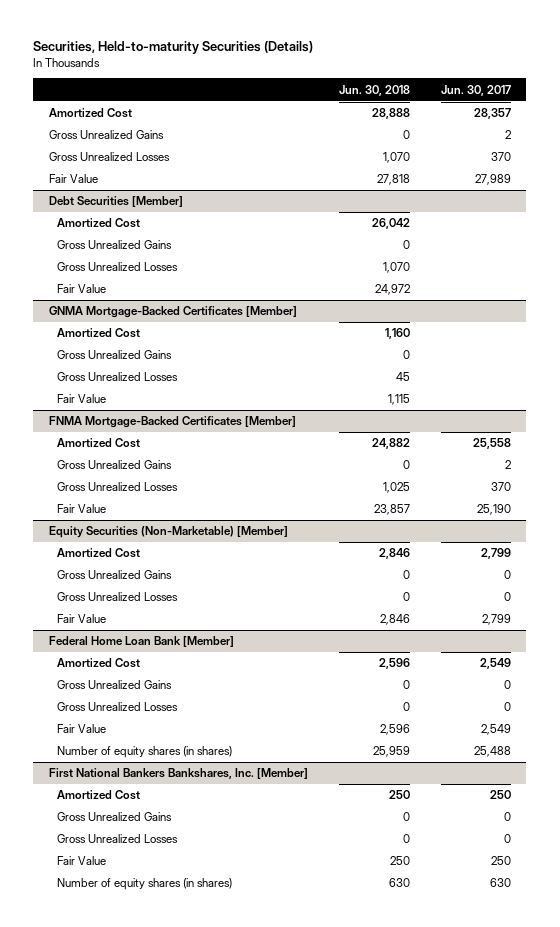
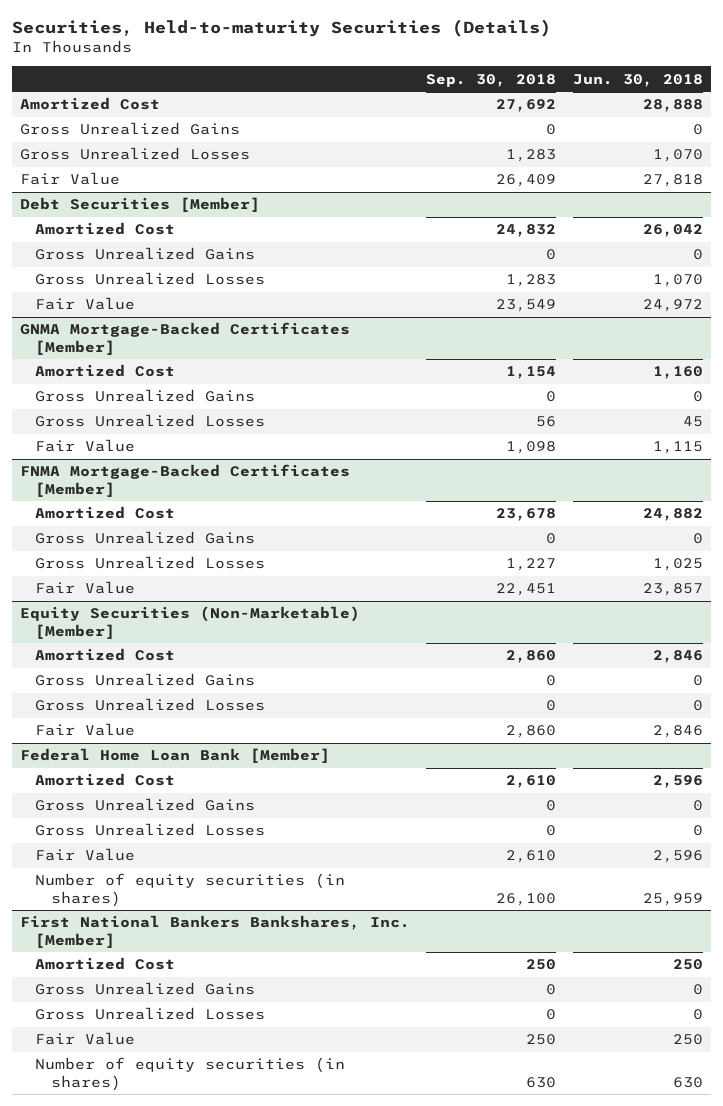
[440,84,511,96] Jun. 30, 2017 -> none
none -> [426,73,557,87] Sep. 30, 2018
[56,746,232,759] Number of equity shares (in shares) -> [35,873,346,907] Number of equity securities (in shares)
[56,878,232,891] Number of equity shares (in shares) -> [35,1057,346,1091] Number of equity securities (in shares)

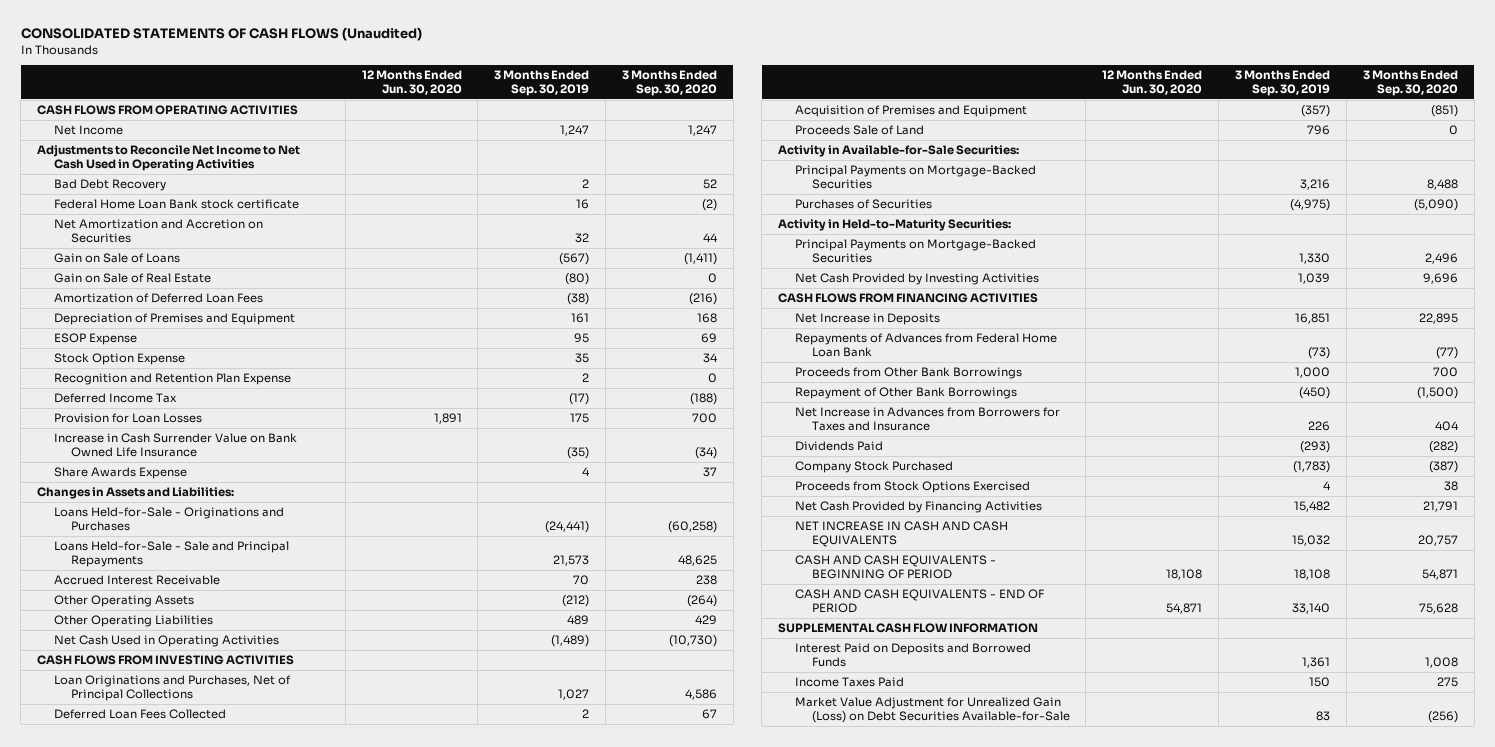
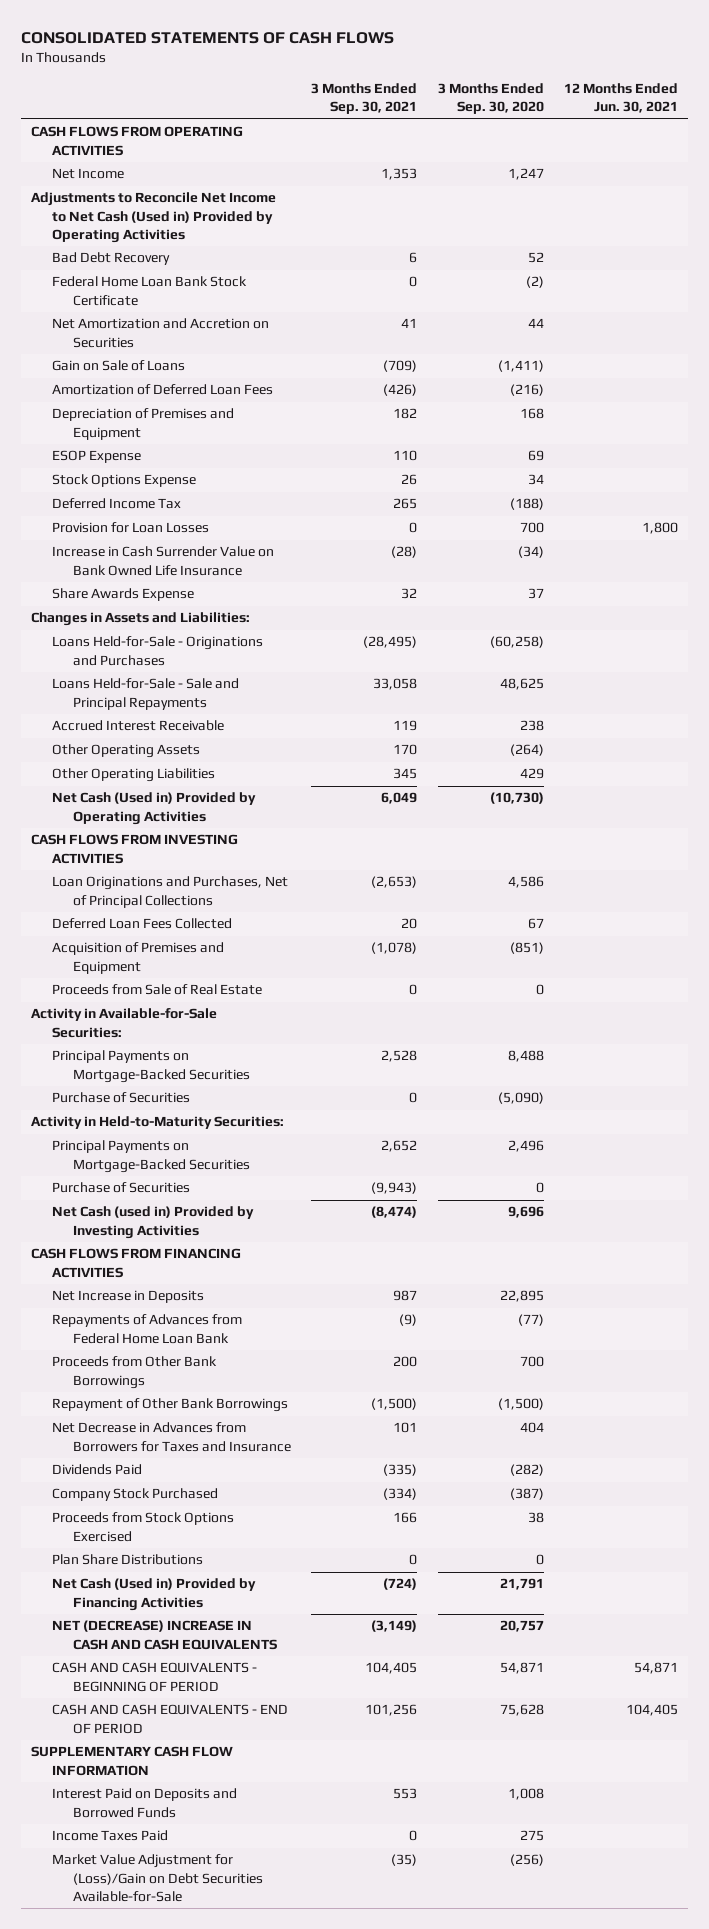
[20,27,422,42] CONSOLIDATED STATEMENTS OF CASH FLOWS (Unaudited) -> [21,32,395,45] CONSOLIDATED STATEMENTS OF CASH FLOWS
[361,69,462,95] 12 Months Ended Jun. 30, 2020 -> none
[494,69,590,96] 3 Months Ended Sep. 30, 2019 -> none
none -> [311,83,418,115] 3 Months Ended Sep. 30, 2021
none -> [563,83,678,114] 12 Months Ended Jun. 30, 2021
[37,145,301,172] Adjustments to Reconcile Net Income to Net Cash Used in Operating Activities -> [31,192,277,243] Adjustments to Reconcile Net Income to Net Cash (Used in) Provided by Operating Activities
[53,199,299,210] Federal Home Loan Bank stock certificate -> [52,276,248,306] Federal Home Loan Bank Stock Certificate
[53,273,211,284] Gain on Sale of Real Estate -> none
[53,373,291,386] Recognition and Retention Plan Expense -> none
[53,353,185,366] Stock Option Expense -> [52,474,197,488] Stock Options Expense
[53,635,279,648] Net Cash Used in Operating Activities -> [52,792,257,825] Net Cash (Used in) Provided by Operating Activities
[794,125,924,136] Proceeds Sale of Land -> none
none -> [52,984,263,996] Proceeds from Sale of Real Estate
[794,199,932,210] Purchases of Securities -> [52,1092,191,1104] Purchase of Securities
none -> [52,1182,191,1194] Purchase of Securities
[794,273,1039,286] Net Cash Provided by Investing Activities -> [52,1206,255,1239] Net Cash (used in) Provided by Investing Activities
[794,407,1060,432] Net Increase in Advances from Borrowers for Taxes and Insurance -> [52,1422,292,1452] Net Decrease in Advances from Borrowers for Taxes and Insurance
none -> [52,1554,204,1566] Plan Share Distributions
[794,501,1042,514] Net Cash Provided by Financing Activities -> [52,1578,257,1611] Net Cash (Used in) Provided by Financing Activities
[794,521,1008,548] NET INCREASE IN CASH AND CASH EQUIVALENTS -> [52,1620,278,1650] NET (DECREASE) INCREASE IN CASH AND CASH EQUIVALENTS
[777,623,1038,634] SUPPLEMENTAL CASH FLOW INFORMATION -> [31,1746,234,1776] SUPPLEMENTARY CASH FLOW INFORMATION
[794,697,1070,724] Market Value Adjustment for Unrealized Gain (Loss) on Debt Securities Available-for-Sale -> [52,1854,264,1902] Market Value Adjustment for (Loss)/Gain on Debt Securities Available-for-Sale

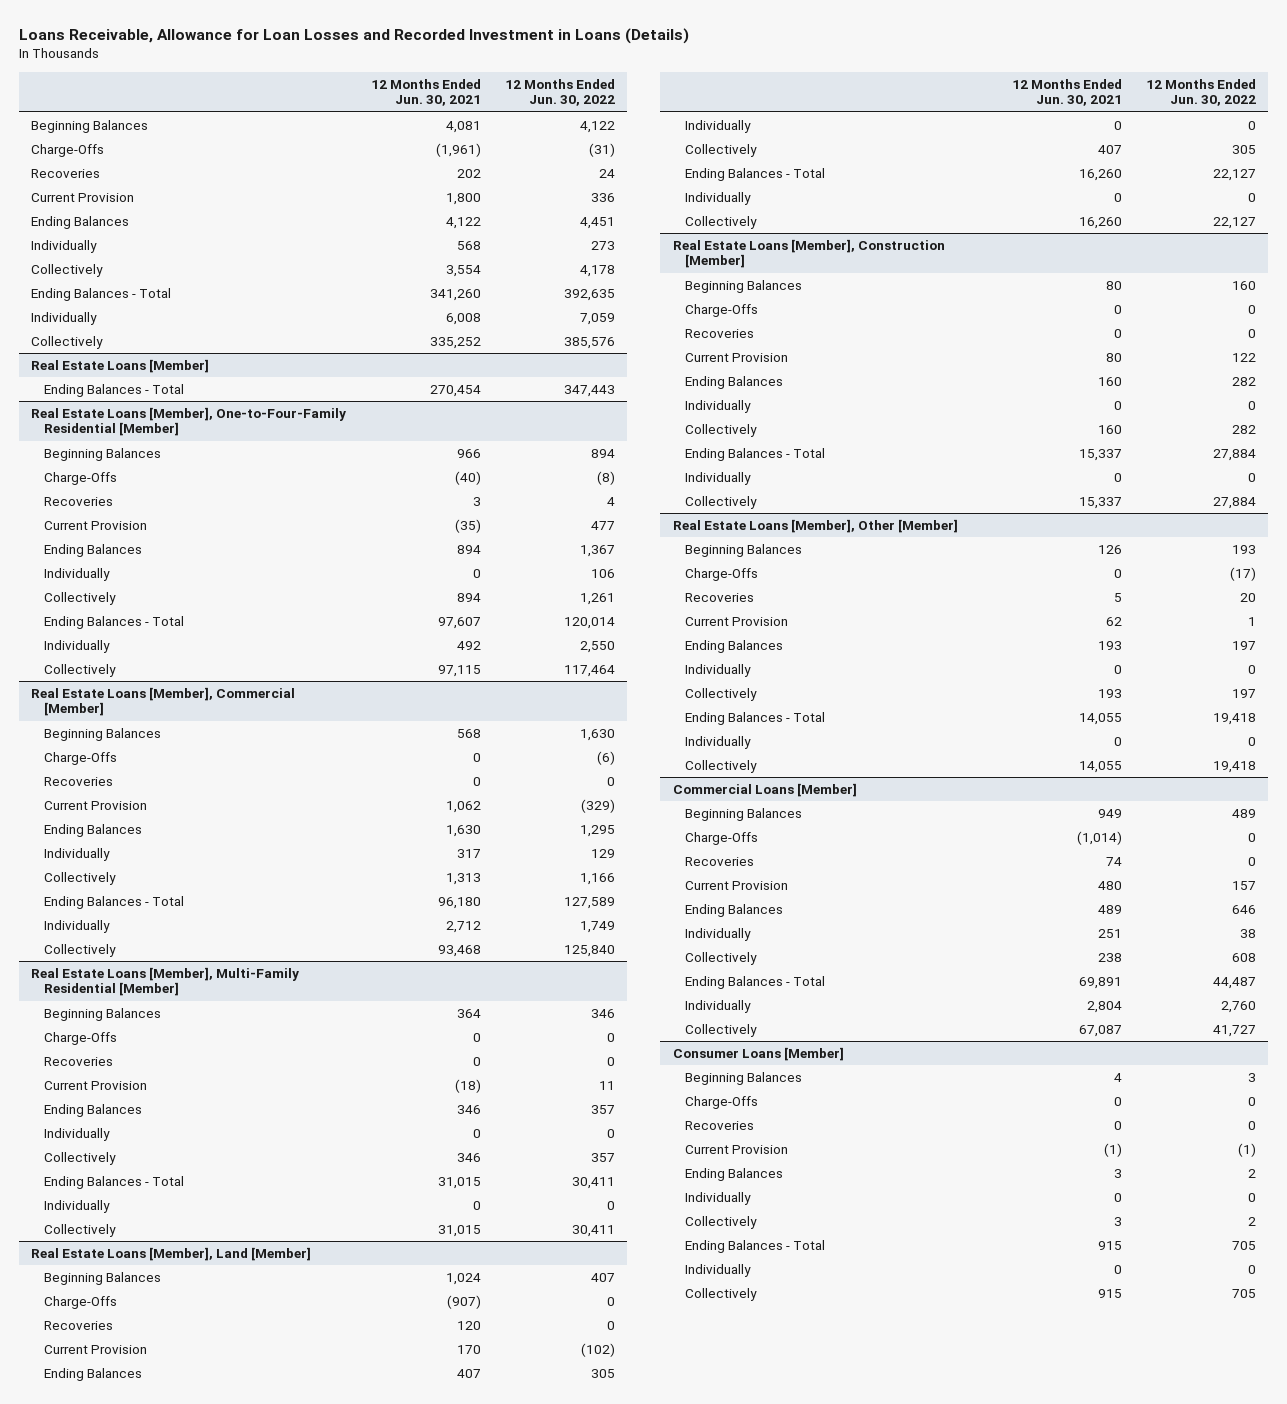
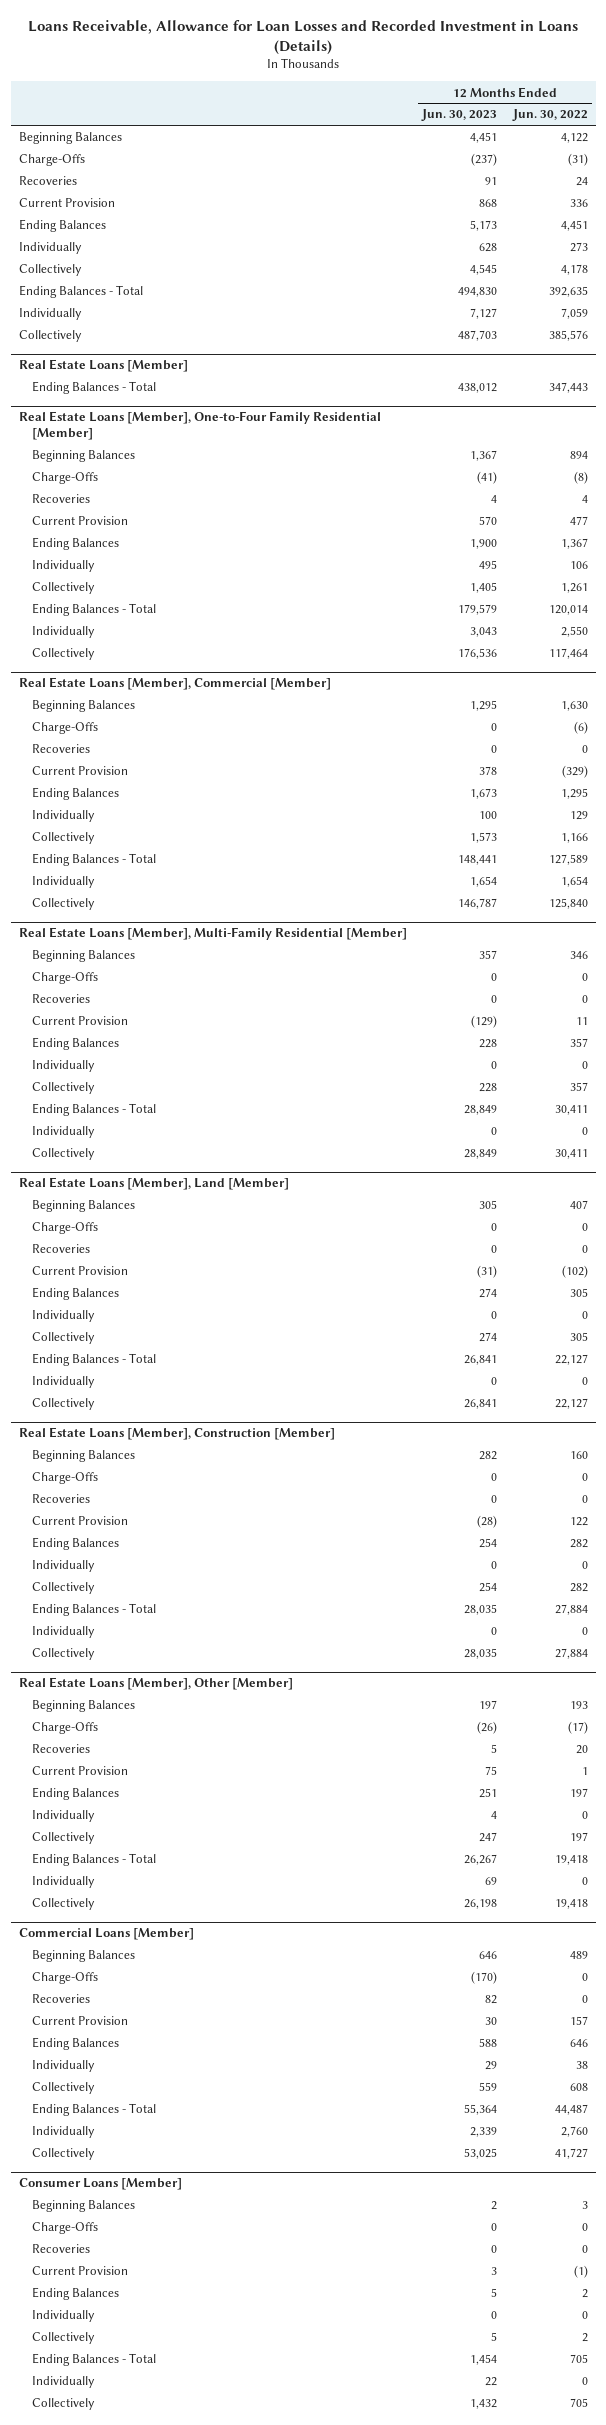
[370,78,481,107] 12 Months Ended Jun. 30, 2021 -> none
none -> [421,109,498,122] Jun. 30, 2023
[31,406,347,437] Real Estate Loans [Member], One-to-Four-Family Residential [Member] -> [18,411,381,441] Real Estate Loans [Member], One-to-Four Family Residential [Member]
[579,920,615,933] 1,749 -> [560,876,588,888] 1,654

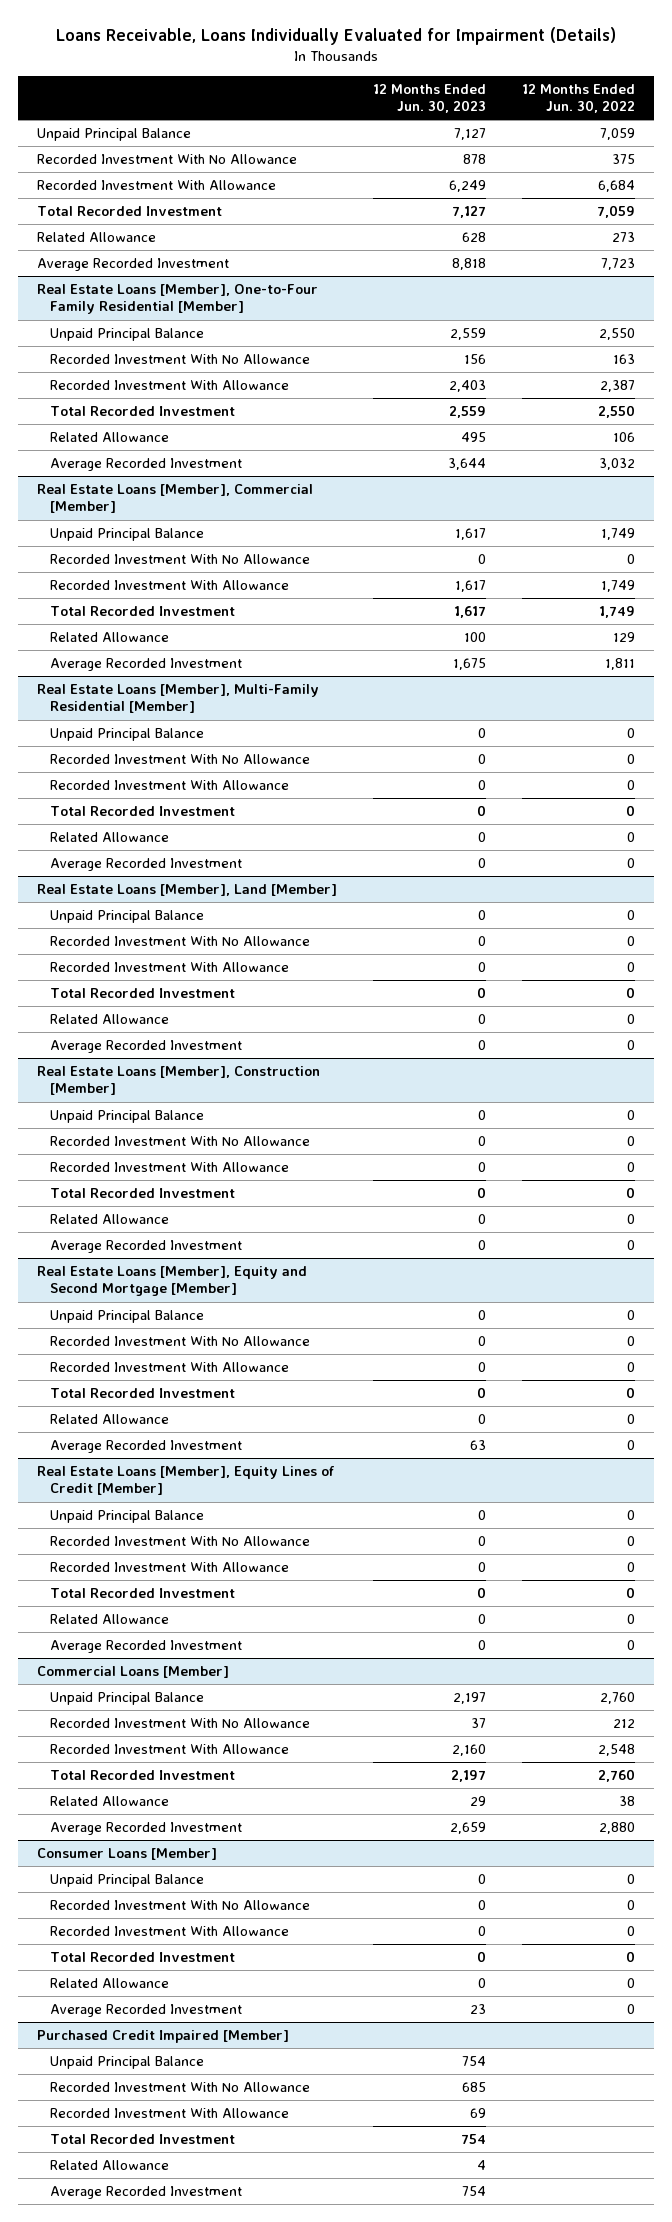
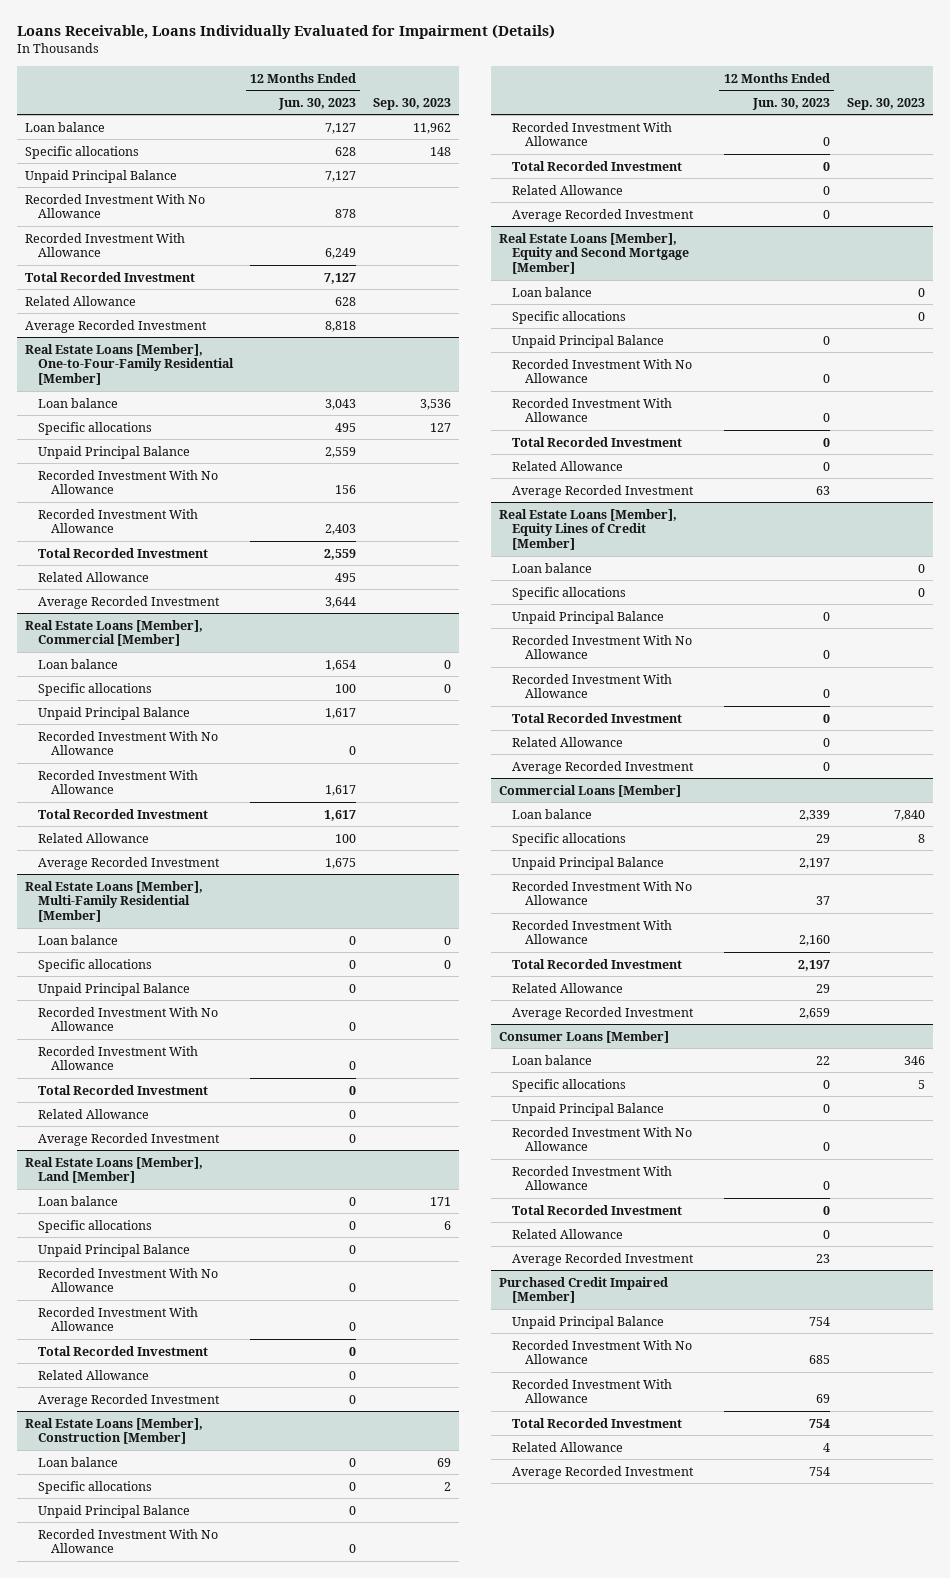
[522,83,636,114] 12 Months Ended Jun. 30, 2022 -> none
none -> [372,97,451,110] Sep. 30, 2023
none -> [25,121,106,132] Loan balance
none -> [25,145,140,159] Specific allocations
[36,284,318,315] Real Estate Loans [Member], One-to-Four Family Residential [Member] -> [25,343,234,386] Real Estate Loans [Member], One-to-Four-Family Residential [Member]
none -> [37,397,118,408] Loan balance
none -> [37,421,152,435] Specific allocations
none -> [37,658,118,669] Loan balance
none -> [37,682,152,696] Specific allocations
none -> [37,934,118,945] Loan balance
none -> [37,958,152,972] Specific allocations
none -> [37,1195,118,1206] Loan balance
none -> [37,1219,152,1233] Specific allocations
none -> [37,1456,118,1467] Loan balance
none -> [37,1480,152,1494] Specific allocations
none -> [511,286,592,297] Loan balance
none -> [511,310,626,324] Specific allocations
none -> [511,562,592,573] Loan balance
none -> [511,586,626,600] Specific allocations
none -> [511,808,592,819] Loan balance
none -> [511,832,626,846] Specific allocations
none -> [511,1054,592,1065] Loan balance
none -> [511,1078,626,1092] Specific allocations

